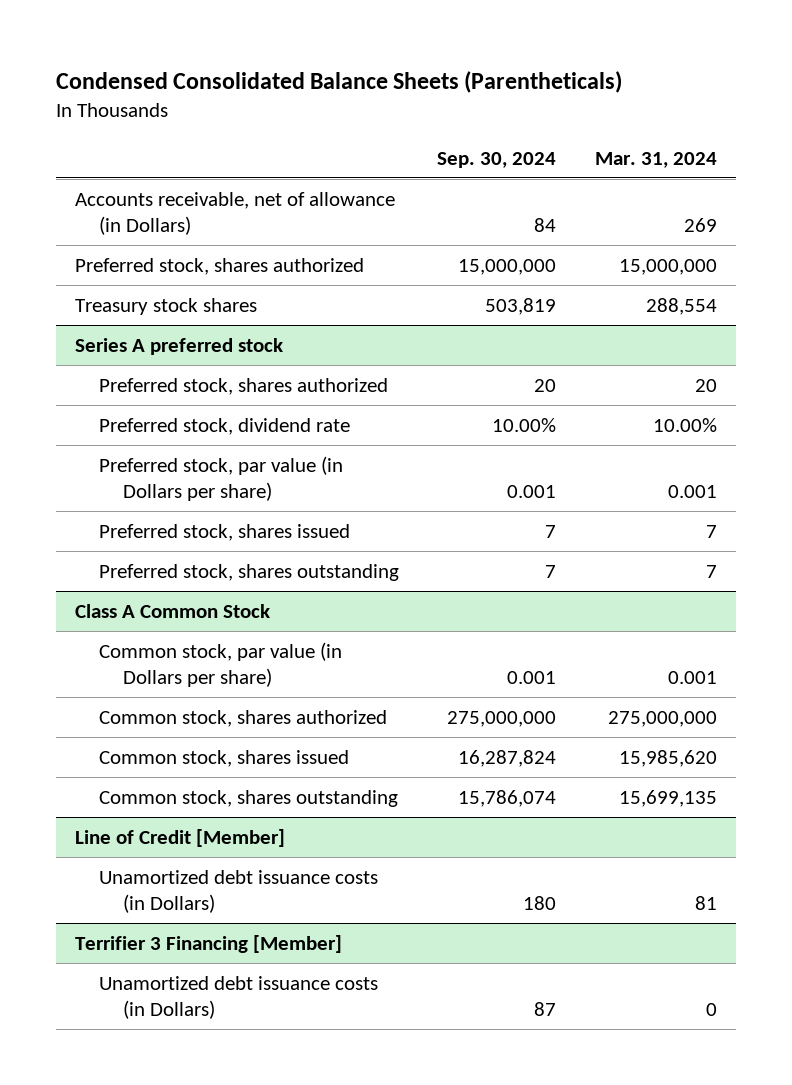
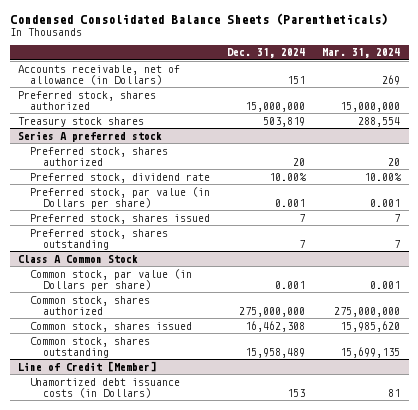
[437,151,557,168] Sep. 30, 2024 -> none
none -> [227,48,306,59] Dec. 31, 2024
[75,934,343,953] Terrifier 3 Financing [Member] -> none
[99,975,379,1019] Unamortized debt issuance costs (in Dollars) -> none

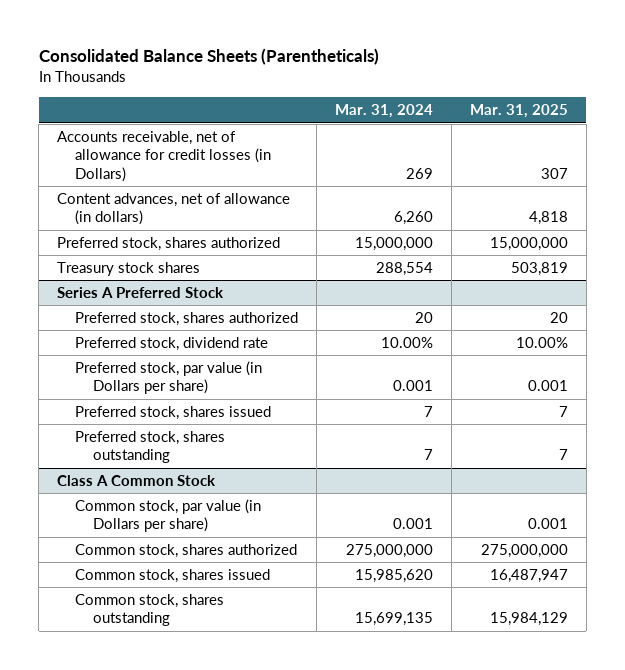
[9,12,388,25] Condensed Consolidated Balance Sheets (Parentheticals) -> [38,48,379,66] Consolidated Balance Sheets (Parentheticals)
[227,48,306,59] Dec. 31, 2024 -> none
none -> [469,104,568,119] Mar. 31, 2025
[18,64,181,85] Accounts receivable, net of allowance (in Dollars) -> [57,131,272,182] Accounts receivable, net of allowance for credit losses (in Dollars)
none -> [57,193,291,226] Content advances, net of allowance (in dollars)
[18,130,163,142] Series A preferred stock -> [57,287,225,299] Series A Preferred Stock
[18,360,157,372] Line of Credit [Member] -> none
[30,377,181,398] Unamortized debt issuance costs (in Dollars) -> none

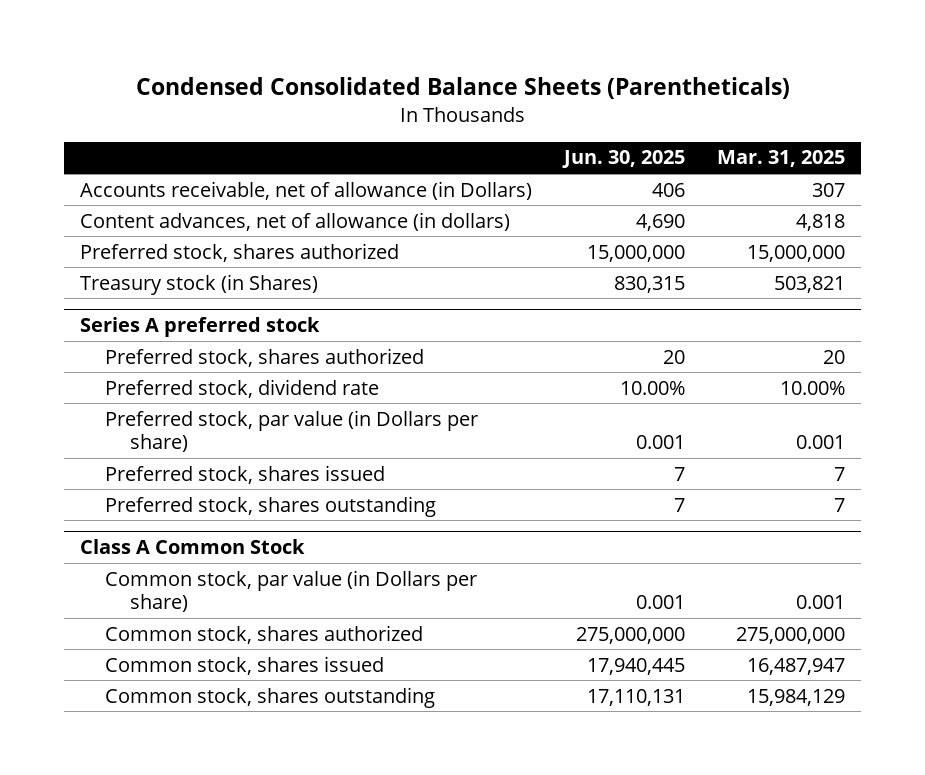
[38,48,379,66] Consolidated Balance Sheets (Parentheticals) -> [135,77,790,100] Condensed Consolidated Balance Sheets (Parentheticals)
[335,104,434,119] Mar. 31, 2024 -> none
none -> [562,150,686,169] Jun. 30, 2025
[57,131,272,182] Accounts receivable, net of allowance for credit losses (in Dollars) -> [80,180,533,200] Accounts receivable, net of allowance (in Dollars)
[57,262,201,277] Treasury stock shares -> [80,273,319,295] Treasury stock (in Shares)
[510,262,568,277] 503,819 -> [773,275,845,293] 503,821
[57,287,225,299] Series A Preferred Stock -> [80,317,321,338] Series A preferred stock

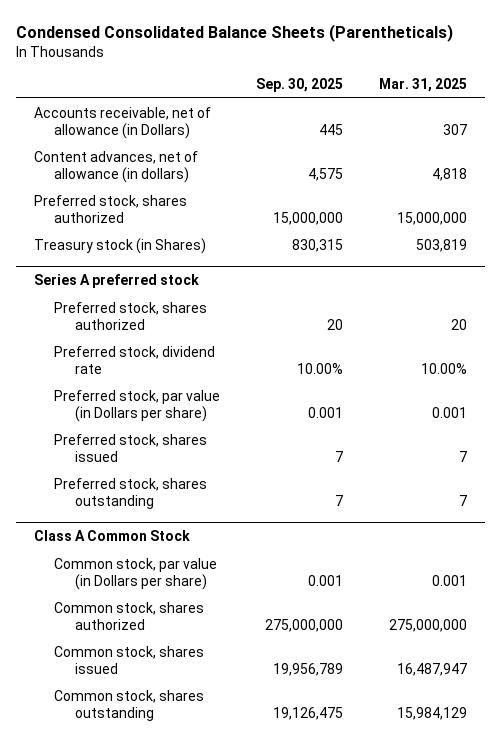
[562,150,686,169] Jun. 30, 2025 -> none
none -> [256,78,344,93] Sep. 30, 2025
[773,275,845,293] 503,821 -> [415,238,467,252] 503,819

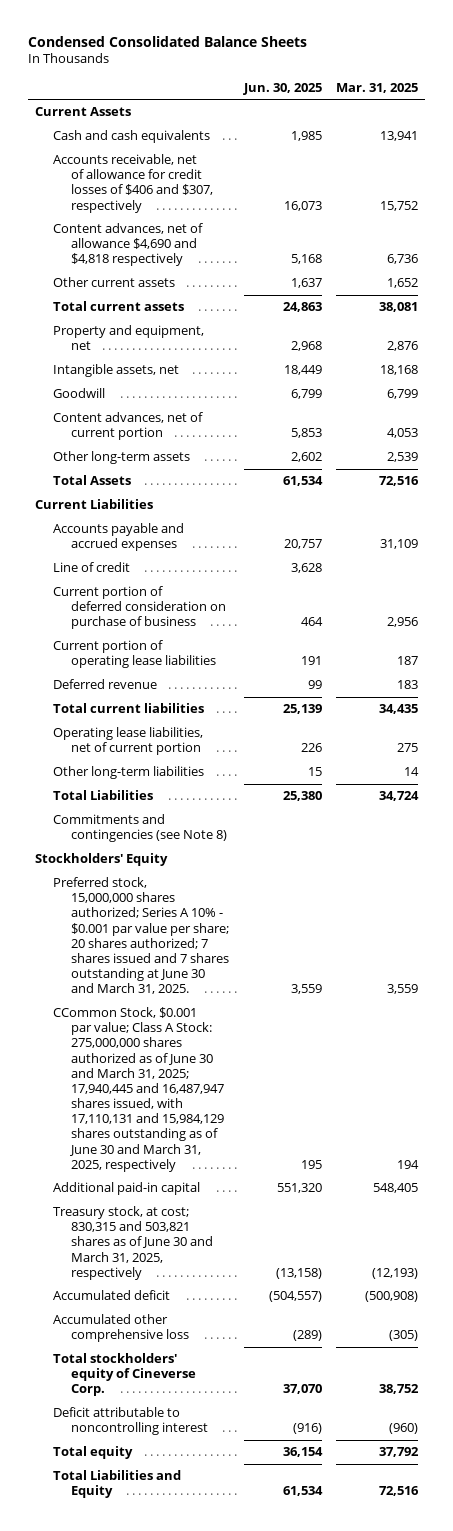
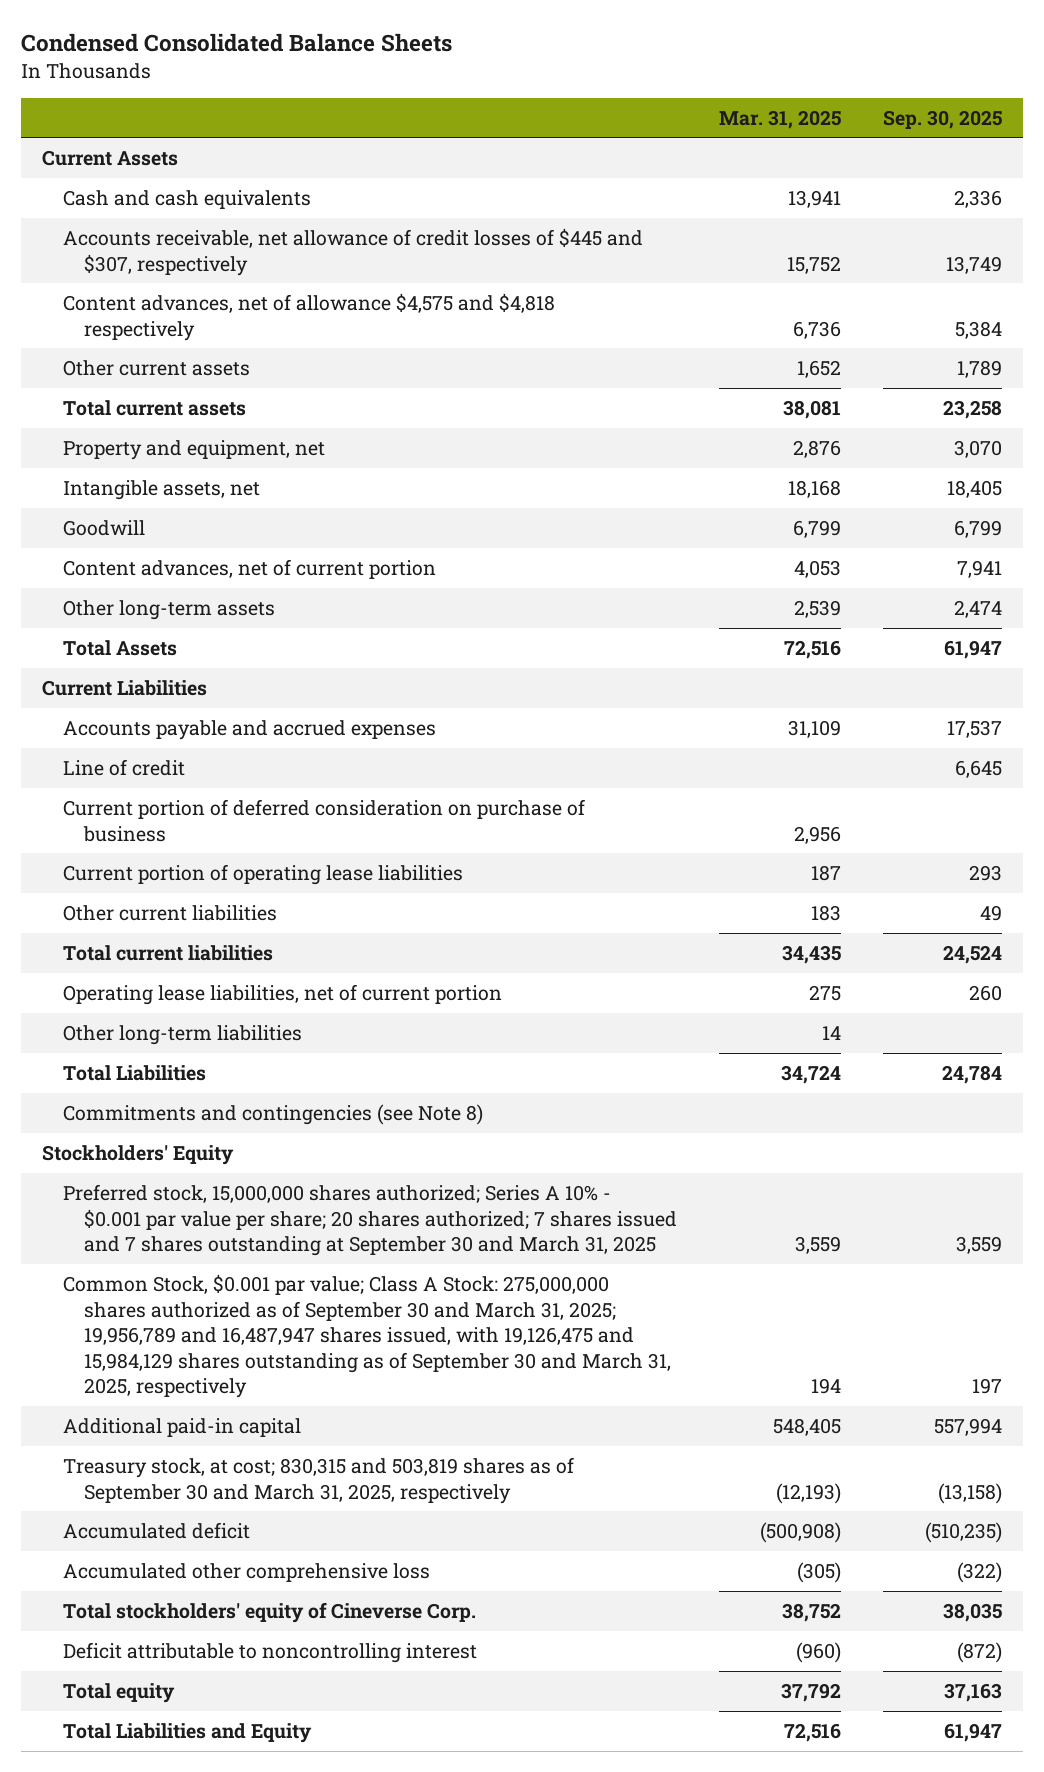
[242,82,322,95] Jun. 30, 2025 -> none
none -> [882,109,1002,129] Sep. 30, 2025
[53,154,214,213] Accounts receivable, net of allowance for credit losses of $406 and $307, respectively -> [62,227,643,276] Accounts receivable, net allowance of credit losses of $445 and $307, respectively
[53,223,204,267] Content advances, net of allowance $4,690 and $4,818 respectively -> [62,292,555,341] Content advances, net of allowance $4,575 and $4,818 respectively
[53,679,158,690] Deferred revenue -> [62,904,277,921] Other current liabilities
[53,877,230,995] Preferred stock, 15,000,000 shares authorized; Series A 10% - $0.001 par value per share; 20 shares authorized; 7 shares issued and 7 shares outstanding at June 30 and March 31, 2025. -> [62,1183,678,1257] Preferred stock, 15,000,000 shares authorized; Series A 10% - $0.001 par value per share; 20 shares authorized; 7 shares issued and 7 shares outstanding at September 30 and March 31, 2025
[53,1007,225,1172] CCommon Stock, $0.001 par value; Class A Stock: 275,000,000 shares authorized as of June 30 and March 31, 2025; 17,940,445 and 16,487,947 shares issued, with 17,110,131 and 15,984,129 shares outstanding as of June 30 and March 31, 2025, respectively -> [62,1273,672,1399] Common Stock, $0.001 par value; Class A Stock: 275,000,000 shares authorized as of September 30 and March 31, 2025; 19,956,789 and 16,487,947 shares issued, with 19,126,475 and 15,984,129 shares outstanding as of September 30 and March 31, 2025, respectively
[53,1206,214,1280] Treasury stock, at cost; 830,315 and 503,821 shares as of June 30 and March 31, 2025, respectively -> [62,1456,574,1504] Treasury stock, at cost; 830,315 and 503,819 shares as of September 30 and March 31, 2025, respectively

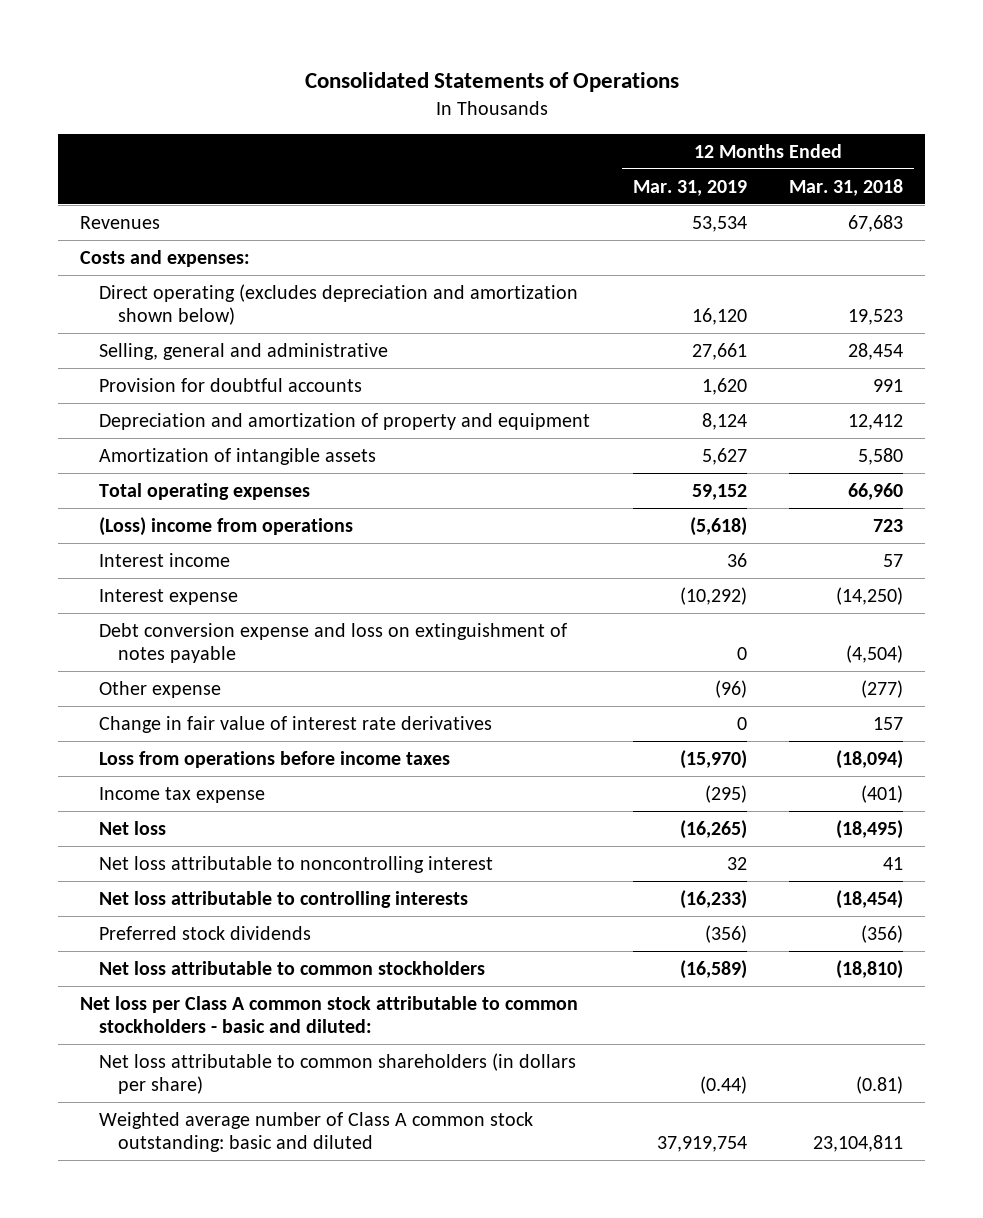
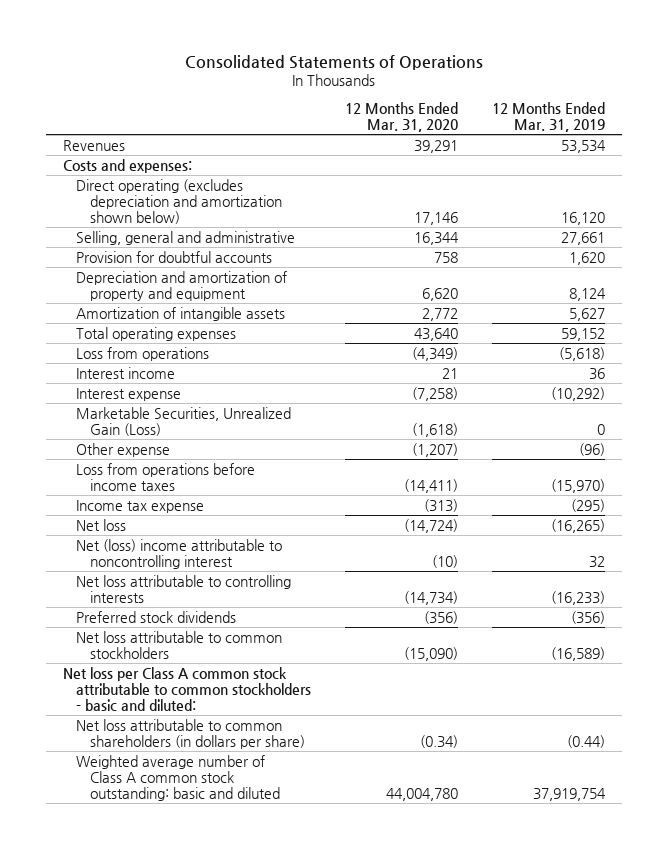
[789,178,904,196] Mar. 31, 2018 -> none
none -> [345,101,459,133] 12 Months Ended Mar. 31, 2020
[98,516,353,536] (Loss) income from operations -> [76,346,210,361] Loss from operations
[98,622,567,663] Debt conversion expense and loss on extinguishment of notes payable -> none
none -> [76,406,292,436] Marketable Securities, Unrealized Gain (Loss)
[98,715,492,733] Change in fair value of interest rate derivatives -> none
[98,855,493,873] Net loss attributable to noncontrolling interest -> [76,538,283,569] Net (loss) income attributable to noncontrolling interest

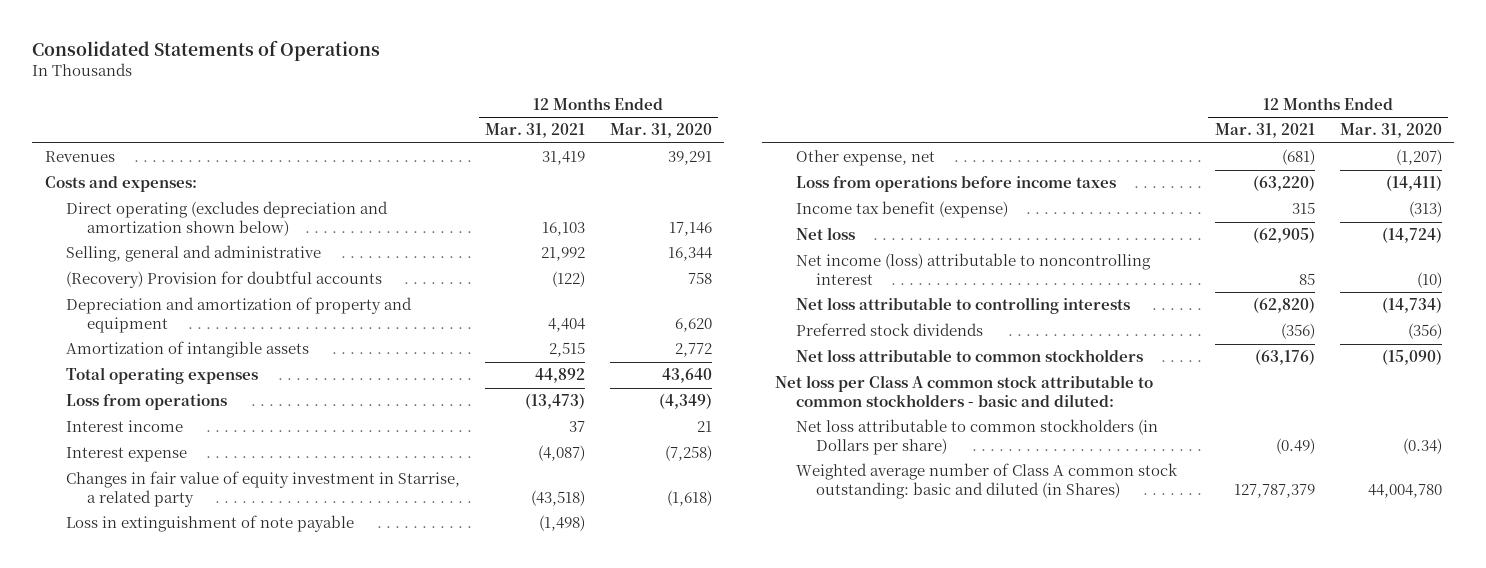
[492,101,606,133] 12 Months Ended Mar. 31, 2019 -> none
none -> [484,123,585,139] Mar. 31, 2021
[76,250,273,263] Provision for doubtful accounts -> [65,271,382,289] (Recovery) Provision for doubtful accounts
[76,406,292,436] Marketable Securities, Unrealized Gain (Loss) -> [65,471,460,507] Changes in fair value of equity investment in Starrise, a related party
none -> [65,515,354,533] Loss in extinguishment of note payable
[76,442,171,457] Other expense -> [795,150,935,167] Other expense, net
[76,499,205,513] Income tax expense -> [795,201,1008,219] Income tax benefit (expense)
[76,538,283,569] Net (loss) income attributable to noncontrolling interest -> [795,253,1151,285] Net income (loss) attributable to noncontrolling interest
[76,718,305,749] Net loss attributable to common shareholders (in dollars per share) -> [795,419,1158,455] Net loss attributable to common stockholders (in Dollars per share)
[76,754,280,802] Weighted average number of Class A common stock outstanding: basic and diluted -> [795,463,1178,499] Weighted average number of Class A common stock outstanding: basic and diluted (in Shares)

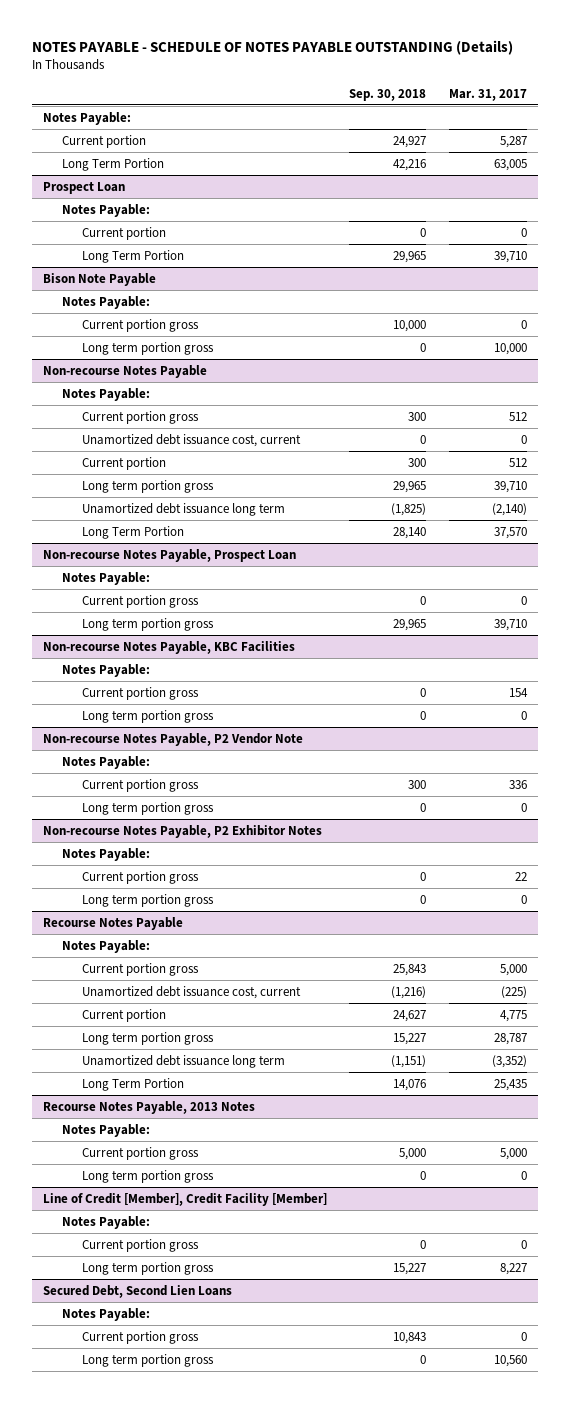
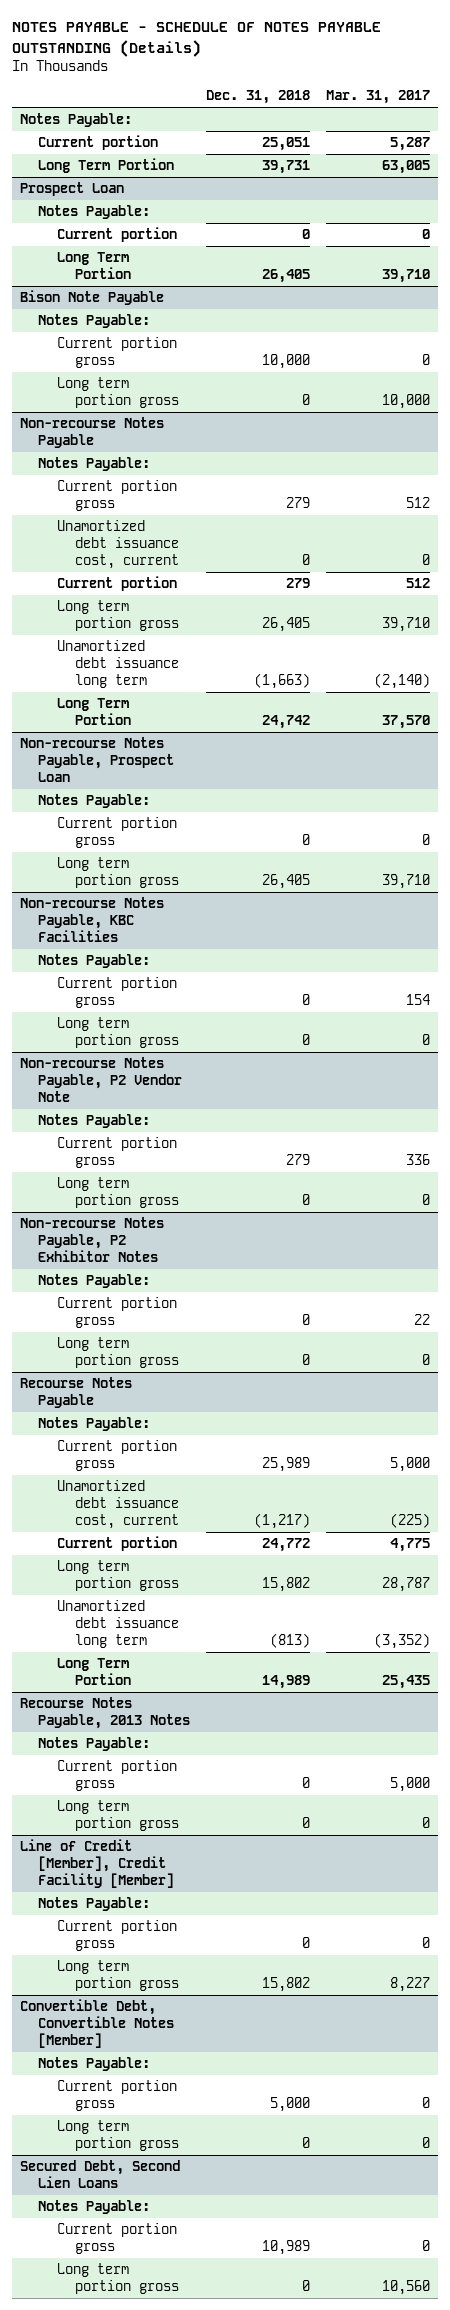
[349,88,427,101] Sep. 30, 2018 -> none
none -> [205,90,310,105] Dec. 31, 2018
none -> [19,1999,175,2049] Convertible Debt, Convertible Notes [Member]
none -> [38,2057,151,2072] Notes Payable:
none -> [56,2080,177,2112] Current portion gross
none -> [56,2120,180,2152] Long term portion gross

